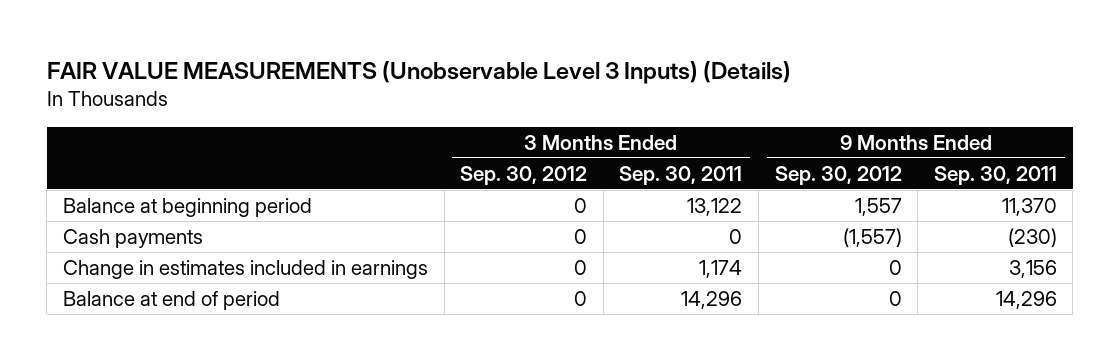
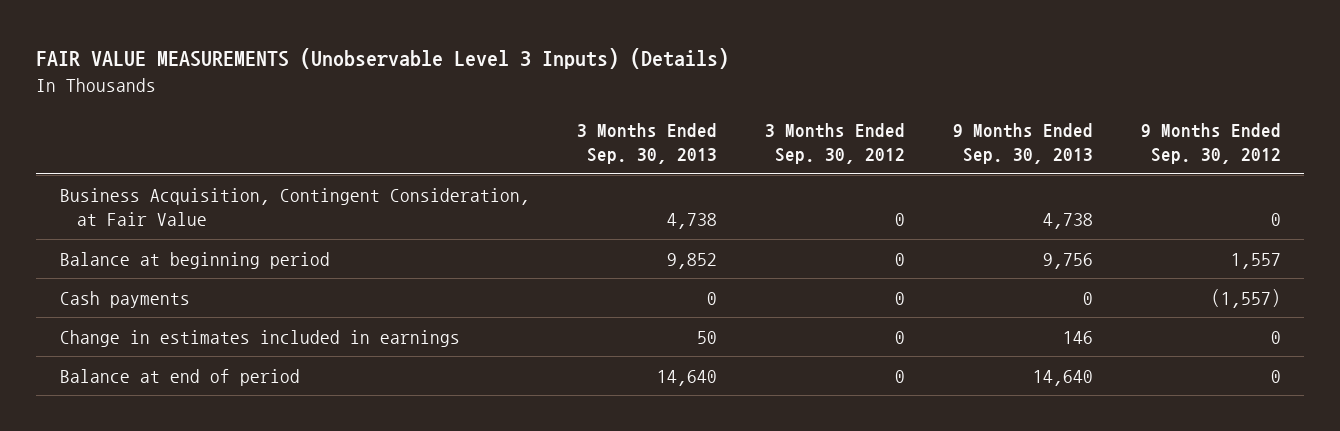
[619,165,743,185] Sep. 30, 2011 -> none
[933,165,1057,185] Sep. 30, 2011 -> none
none -> [577,122,718,165] 3 Months Ended Sep. 30, 2013
none -> [952,122,1093,165] 9 Months Ended Sep. 30, 2013
none -> [59,187,530,227] Business Acquisition, Contingent Consideration, at Fair Value

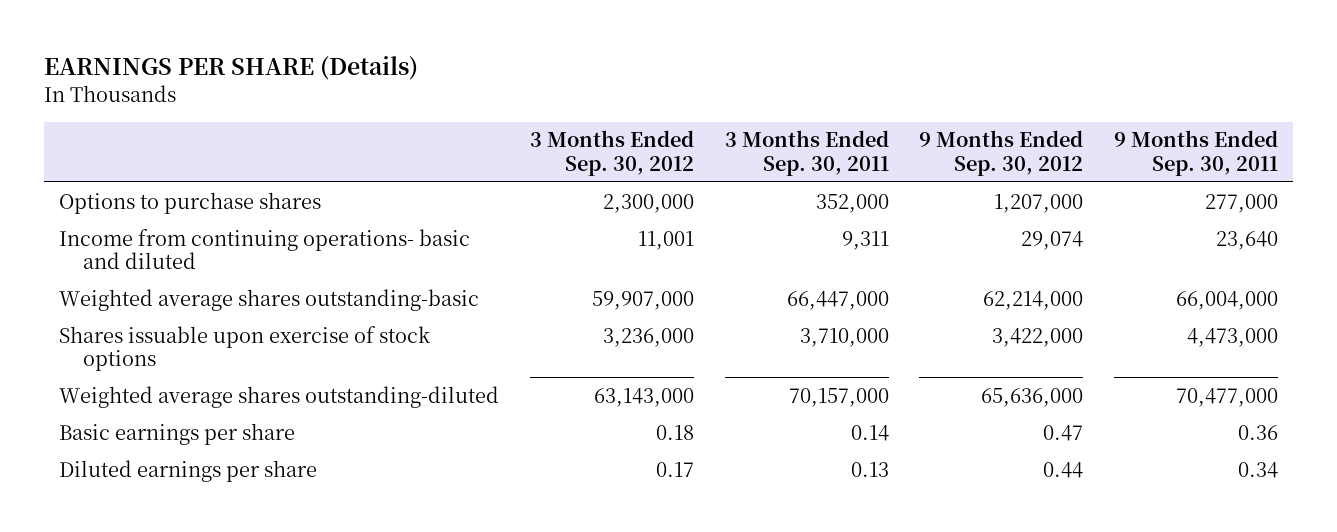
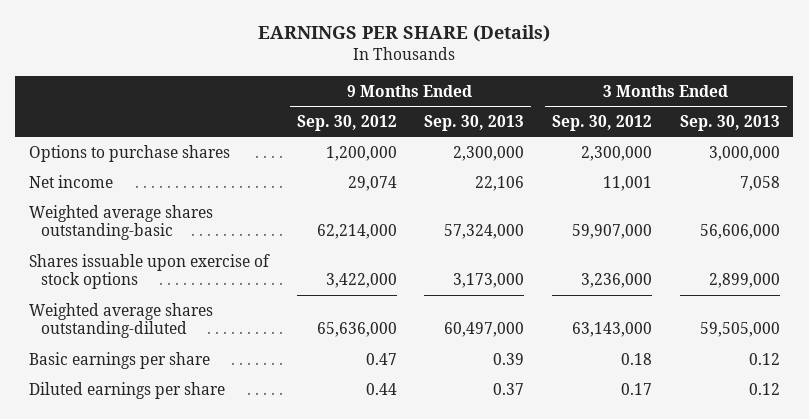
[724,130,889,176] 3 Months Ended Sep. 30, 2011 -> none
[1114,130,1279,176] 9 Months Ended Sep. 30, 2011 -> none
none -> [424,114,525,131] Sep. 30, 2013
none -> [679,114,780,131] Sep. 30, 2013
[994,193,1084,213] 1,207,000 -> [325,145,397,161] 1,200,000
[59,228,471,269] Income from continuing operations- basic and diluted -> [28,174,113,188] Net income

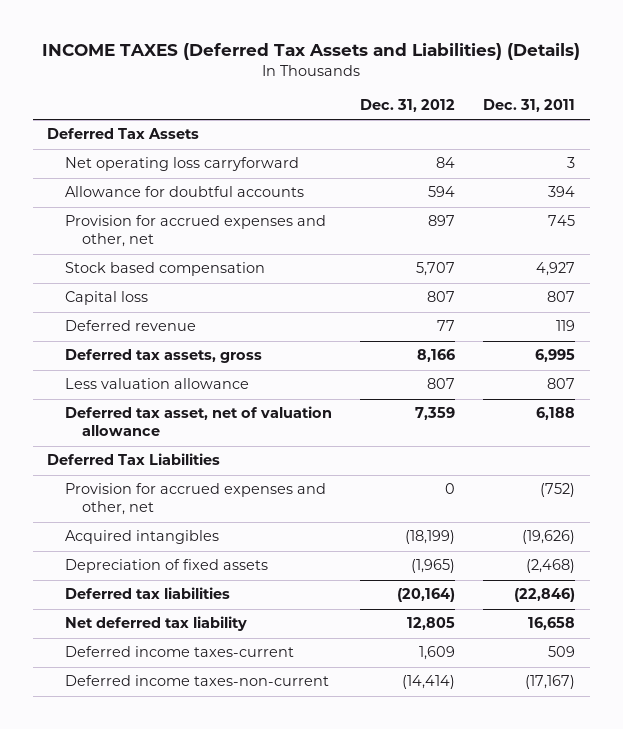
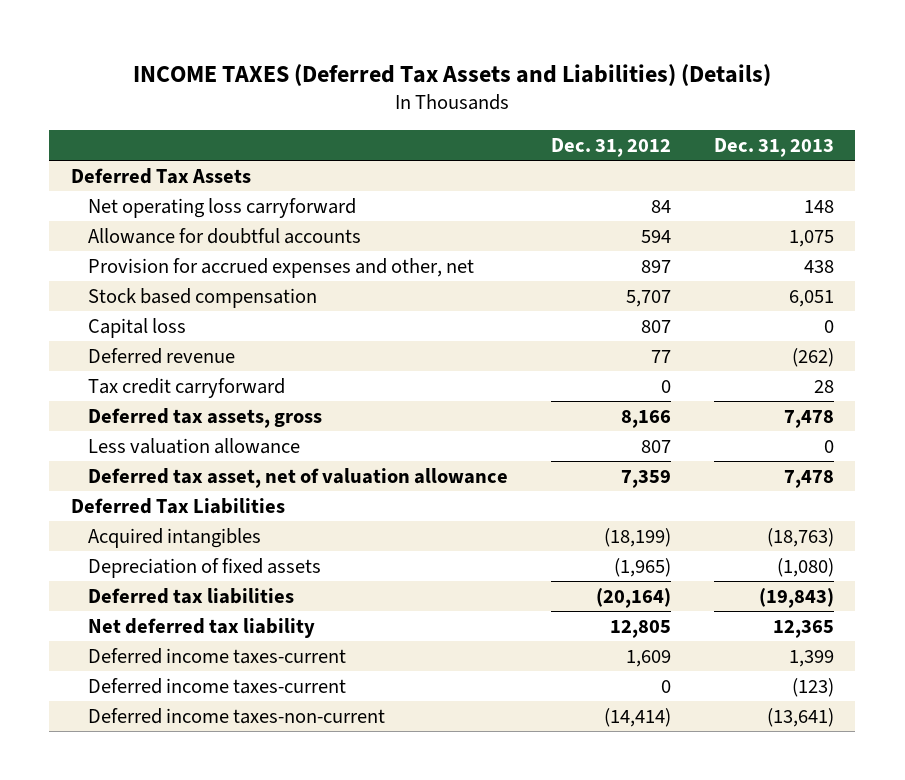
[483,99,576,113] Dec. 31, 2011 -> none
none -> [713,138,834,158] Dec. 31, 2013
none -> [88,377,286,398] Tax credit carryforward
[64,483,326,516] Provision for accrued expenses and other, net -> none
none -> [88,677,347,694] Deferred income taxes-current

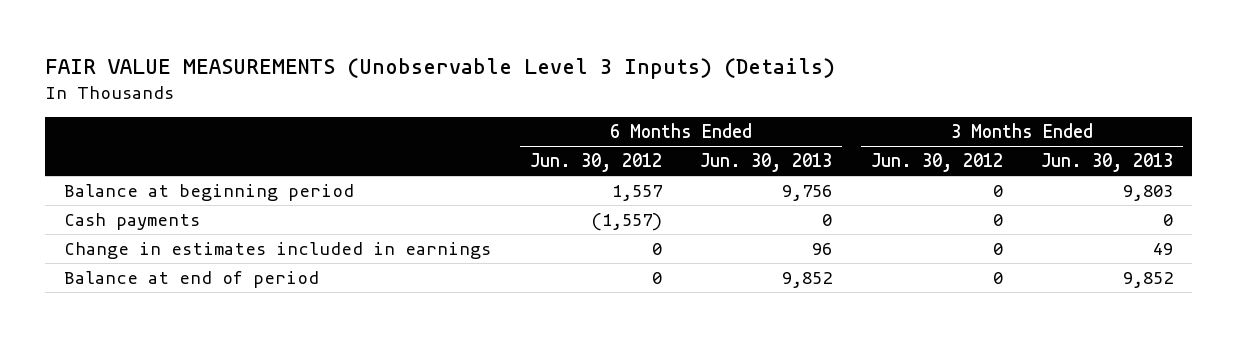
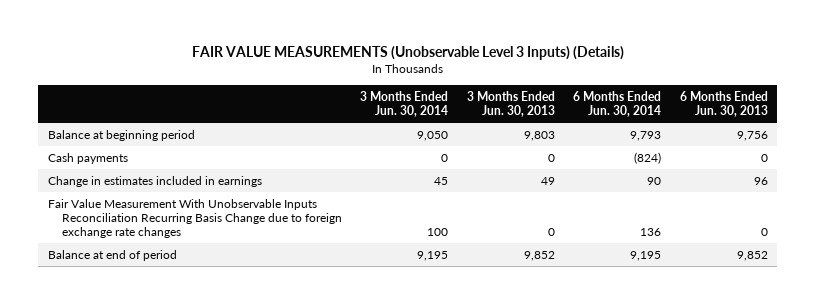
[529,153,662,173] Jun. 30, 2012 -> none
[870,153,1003,173] Jun. 30, 2012 -> none
none -> [360,91,449,118] 3 Months Ended Jun. 30, 2014
none -> [573,91,662,118] 6 Months Ended Jun. 30, 2014
none -> [47,198,342,239] Fair Value Measurement With Unobservable Inputs Reconciliation Recurring Basis Change due to foreign exchange rate changes

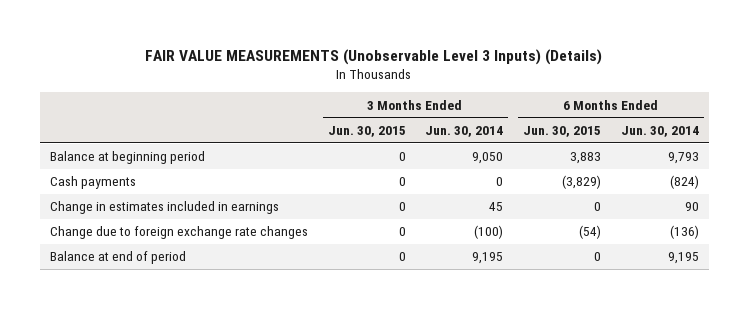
[466,91,555,118] 3 Months Ended Jun. 30, 2013 -> none
[680,91,769,118] 6 Months Ended Jun. 30, 2013 -> none
none -> [327,125,406,137] Jun. 30, 2015
none -> [523,125,602,137] Jun. 30, 2015
[47,198,342,239] Fair Value Measurement With Unobservable Inputs Reconciliation Recurring Basis Change due to foreign exchange rate changes -> [49,226,308,240] Change due to foreign exchange rate changes
[427,228,449,237] 100 -> [474,225,504,240] (100)
[640,228,662,237] 136 -> [669,225,699,240] (136)

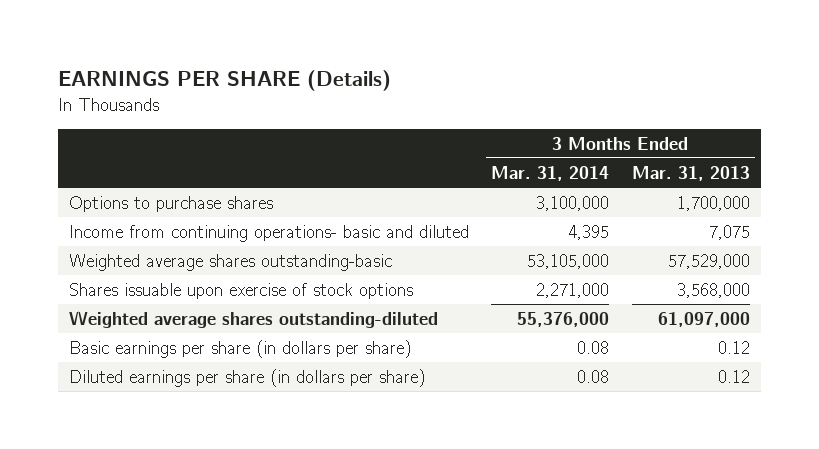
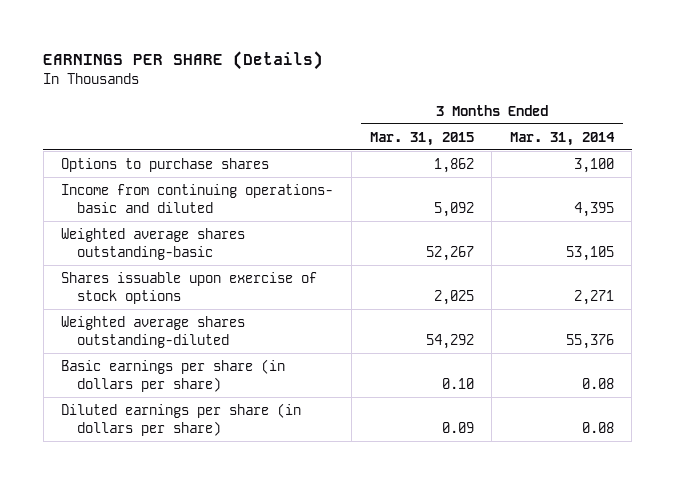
[631,165,750,181] Mar. 31, 2013 -> none
none -> [369,131,474,146] Mar. 31, 2015
[536,195,610,211] 3,100,000 -> [573,157,614,173] 3,100
[527,253,610,269] 53,105,000 -> [565,245,614,261] 53,105
[536,282,610,298] 2,271,000 -> [573,289,614,305] 2,271
[517,311,610,327] 55,376,000 -> [565,333,614,349] 55,376

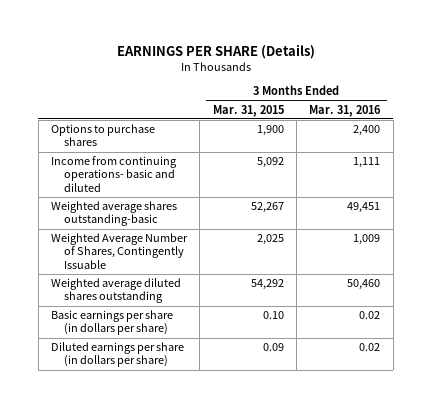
[509,131,615,146] Mar. 31, 2014 -> none
none -> [309,104,382,117] Mar. 31, 2016
[433,157,474,173] 1,862 -> [256,125,284,137] 1,900
[61,271,318,304] Shares issuable upon exercise of stock options -> [50,233,188,269] Weighted Average Number of Shares, Contingently Issuable
[61,315,246,348] Weighted average shares outstanding-diluted -> [50,278,181,304] Weighted average diluted shares outstanding

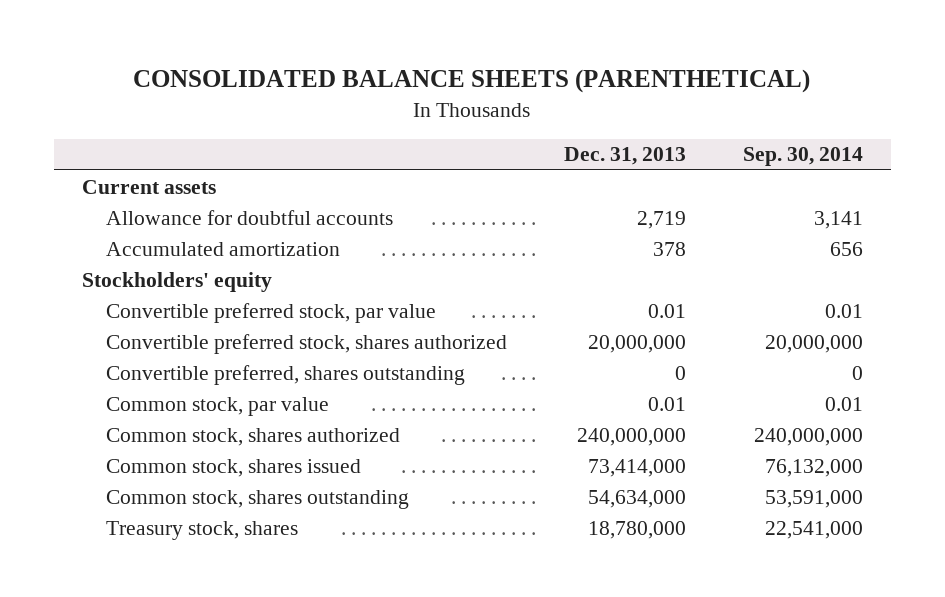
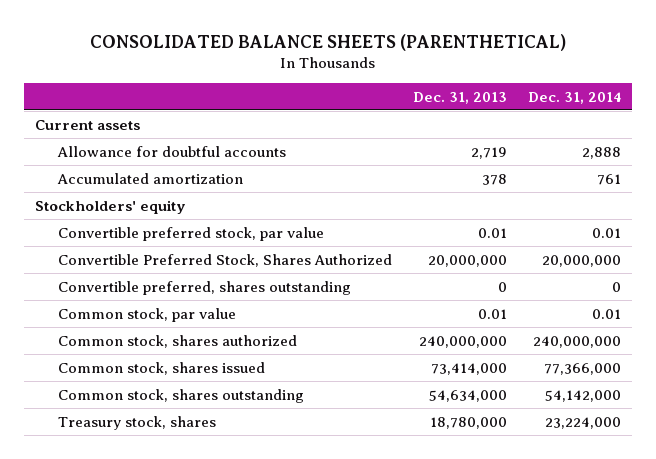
[742,147,863,167] Sep. 30, 2014 -> none
none -> [528,91,622,104] Dec. 31, 2014
[106,333,508,354] Convertible preferred stock, shares authorized -> [57,253,392,267] Convertible Preferred Stock, Shares Authorized

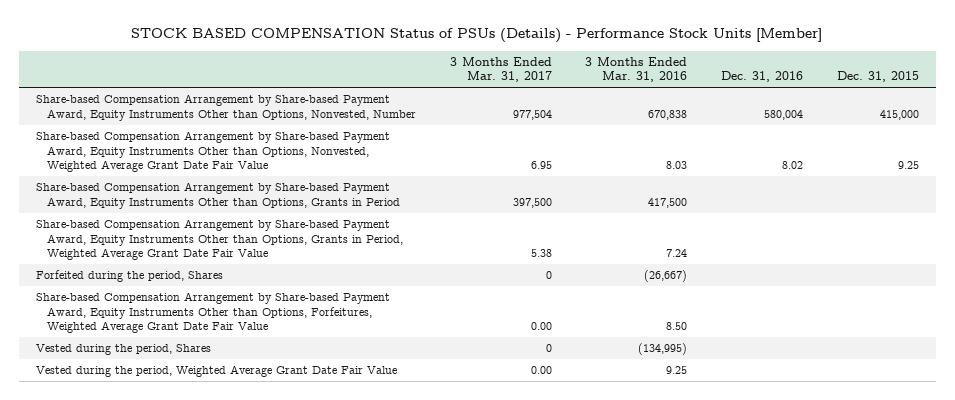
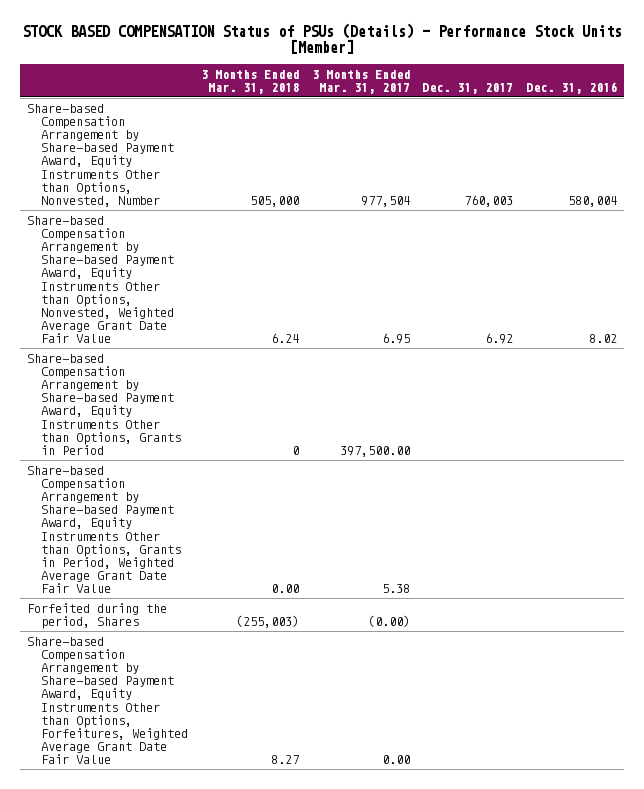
[585,56,688,83] 3 Months Ended Mar. 31, 2016 -> none
[836,71,919,83] Dec. 31, 2015 -> none
none -> [200,69,299,94] 3 Months Ended Mar. 31, 2018
none -> [422,82,514,94] Dec. 31, 2017
[512,197,552,208] 397,500 -> [339,445,410,457] 397,500.00
[545,271,552,280] 0 -> [367,614,410,627] (0.00)
[36,344,212,356] Vested during the period, Shares -> none
[36,365,398,378] Vested during the period, Weighted Average Grant Date Fair Value -> none

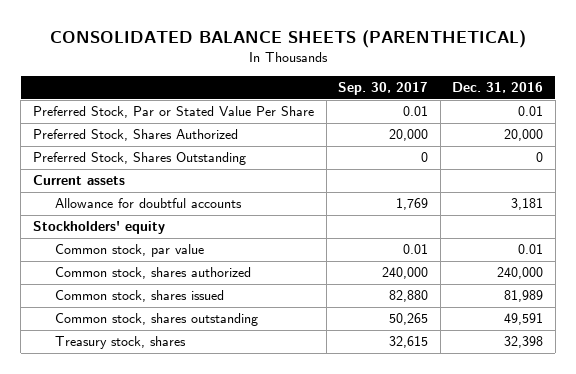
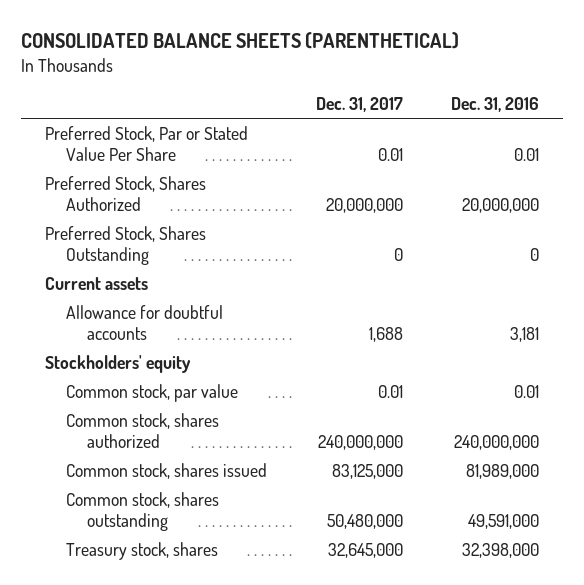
[338,82,429,96] Sep. 30, 2017 -> none
none -> [315,97,403,113] Dec. 31, 2017
[504,129,544,142] 20,000 -> [461,197,539,213] 20,000,000
[497,267,544,280] 240,000 -> [453,434,539,450] 240,000,000
[504,290,544,303] 81,989 -> [465,463,539,479] 81,989,000
[504,313,544,326] 49,591 -> [467,513,539,529] 49,591,000
[504,336,544,349] 32,398 -> [461,542,539,558] 32,398,000

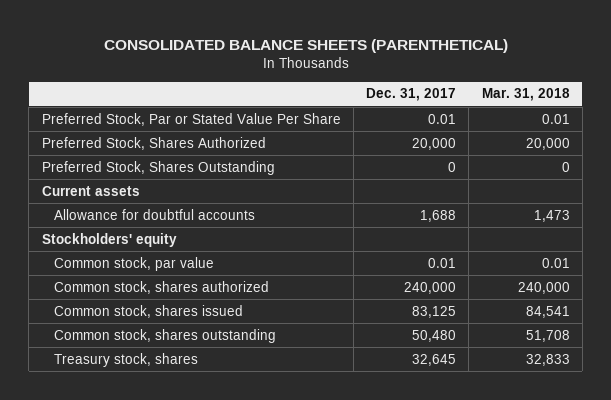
[450,97,539,113] Dec. 31, 2016 -> none
none -> [481,88,570,102] Mar. 31, 2018
[325,197,403,213] 20,000,000 -> [412,137,457,150] 20,000
[317,434,403,450] 240,000,000 -> [404,281,457,294] 240,000
[331,463,403,479] 83,125,000 -> [412,305,457,318] 83,125
[326,513,403,529] 50,480,000 -> [412,329,457,342] 50,480
[327,542,403,558] 32,645,000 -> [412,353,457,366] 32,645

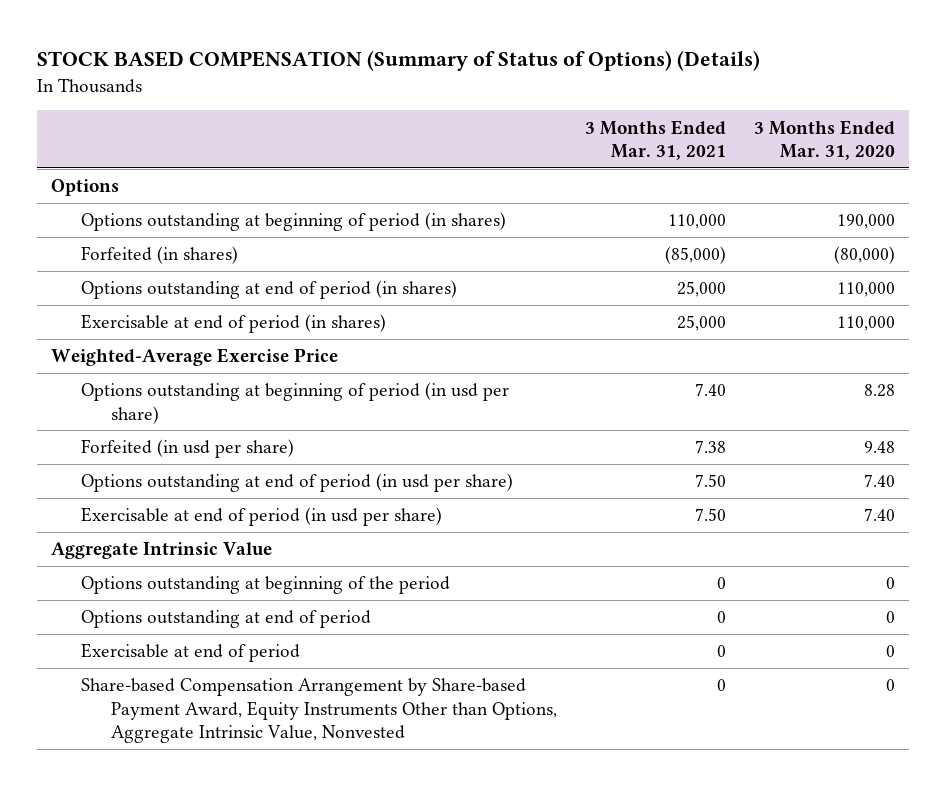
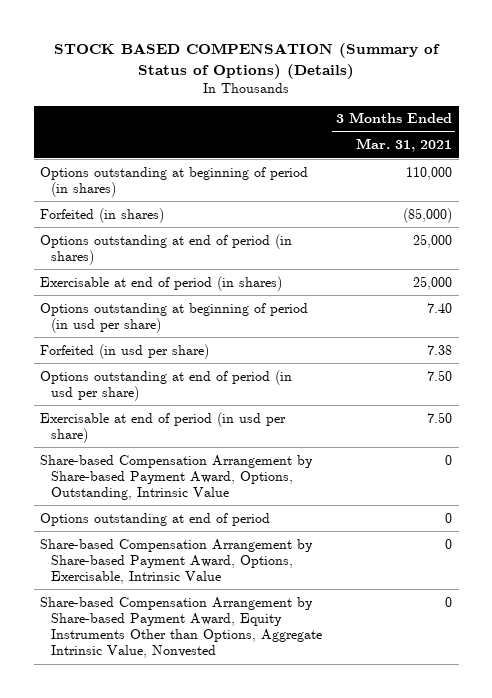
[754,119,896,160] 3 Months Ended Mar. 31, 2020 -> none
[51,179,120,197] Options -> none
[51,348,339,367] Weighted-Average Exercise Price -> none
[51,542,273,560] Aggregate Intrinsic Value -> none
[80,576,450,595] Options outstanding at beginning of the period -> [40,454,314,500] Share-based Compensation Arrangement by Share-based Payment Award, Options, Outstanding, Intrinsic Value
[80,643,300,663] Exercisable at end of period -> [40,538,314,584] Share-based Compensation Arrangement by Share-based Payment Award, Options, Exercisable, Intrinsic Value

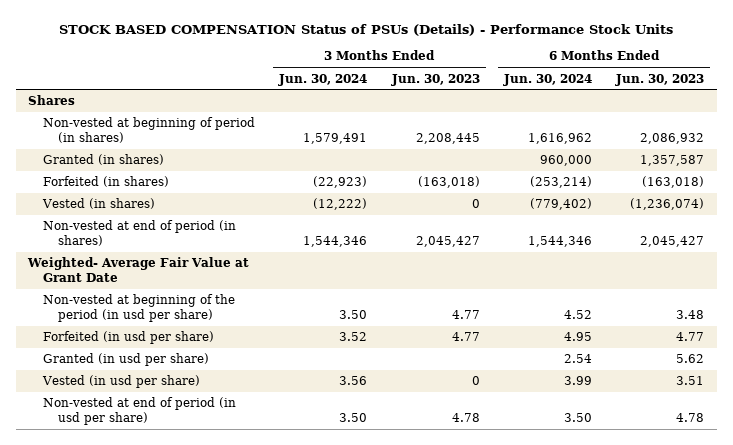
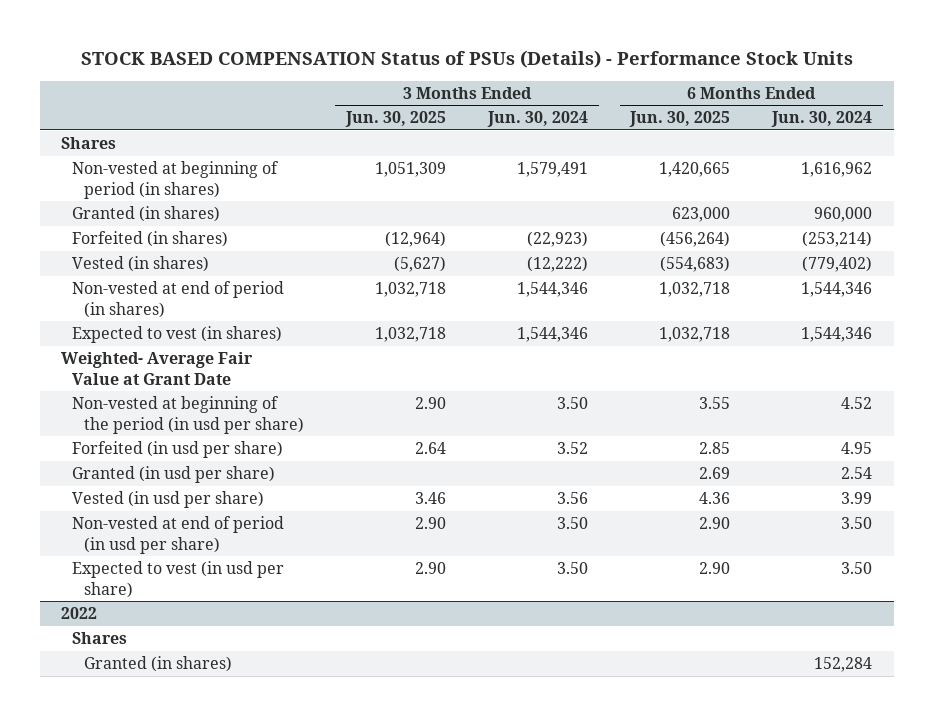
[390,73,480,86] Jun. 30, 2023 -> none
[615,73,705,86] Jun. 30, 2023 -> none
none -> [344,111,446,128] Jun. 30, 2025
none -> [629,111,731,128] Jun. 30, 2025
none -> [72,326,283,344] Expected to vest (in shares)
none -> [72,561,285,598] Expected to vest (in usd per share)
none -> [60,607,97,620] 2022
none -> [72,632,128,645] Shares
none -> [83,656,232,673] Granted (in shares)

